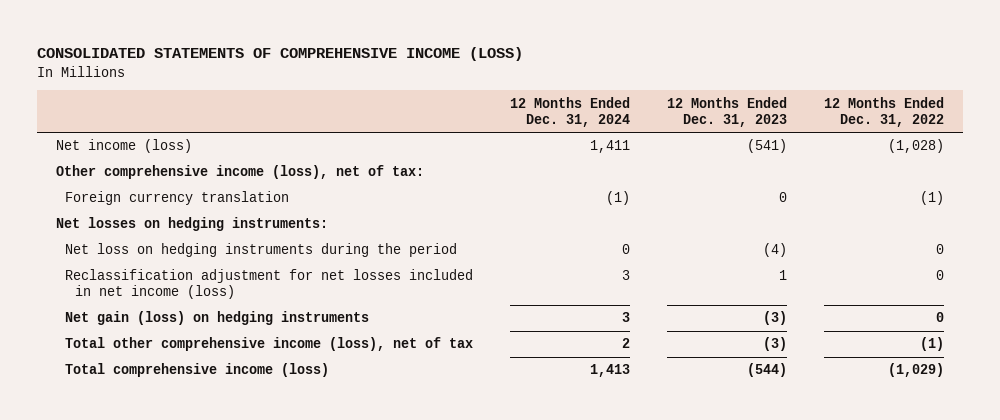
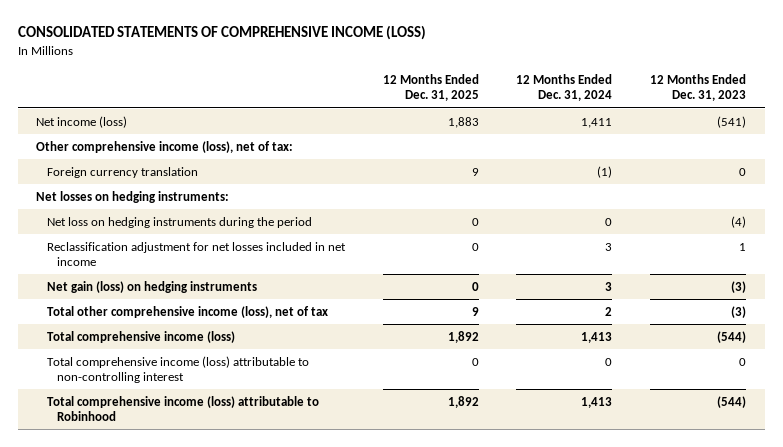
[824,96,945,127] 12 Months Ended Dec. 31, 2022 -> none
none -> [382,74,479,102] 12 Months Ended Dec. 31, 2025
[65,269,474,300] Reclassification adjustment for net losses included in net income (loss) -> [46,241,346,266] Reclassification adjustment for net losses included in net income
none -> [46,355,309,383] Total comprehensive income (loss) attributable to non-controlling interest
none -> [46,395,319,421] Total comprehensive income (loss) attributable to Robinhood

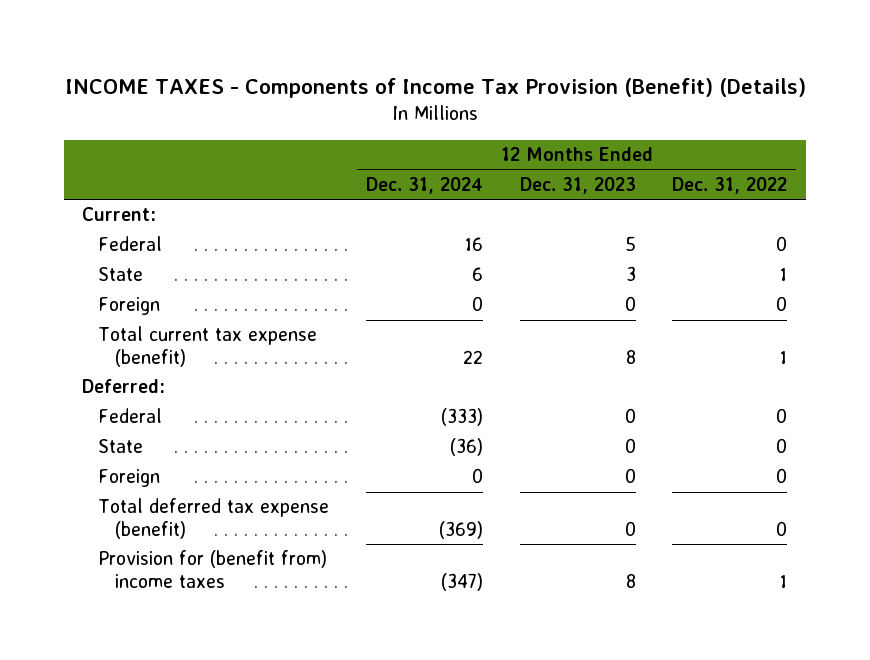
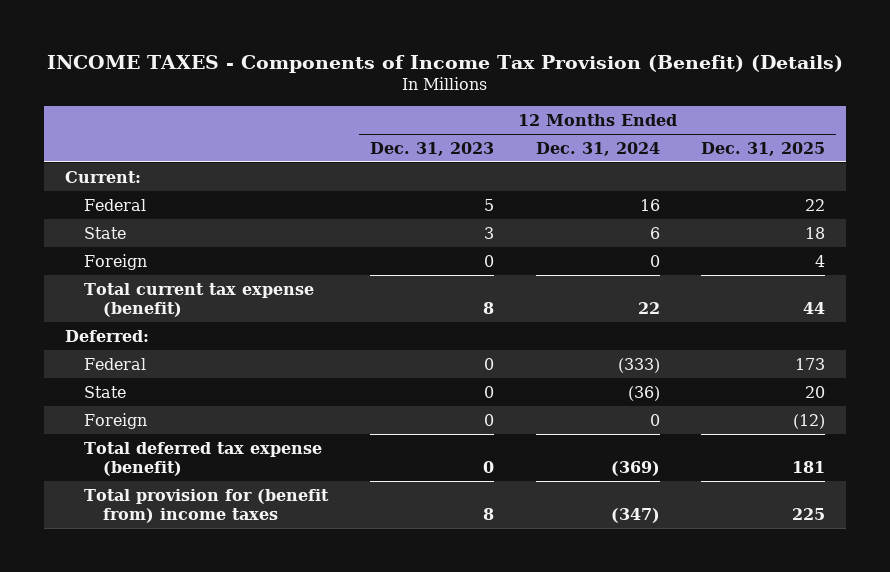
[672,176,788,194] Dec. 31, 2022 -> none
none -> [701,141,826,156] Dec. 31, 2025
[98,550,328,589] Provision for (benefit from) income taxes -> [83,488,329,524] Total provision for (benefit from) income taxes

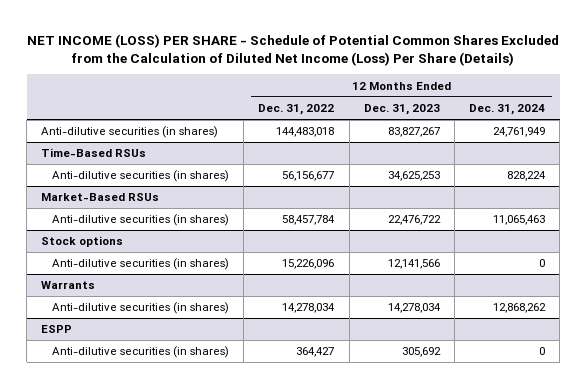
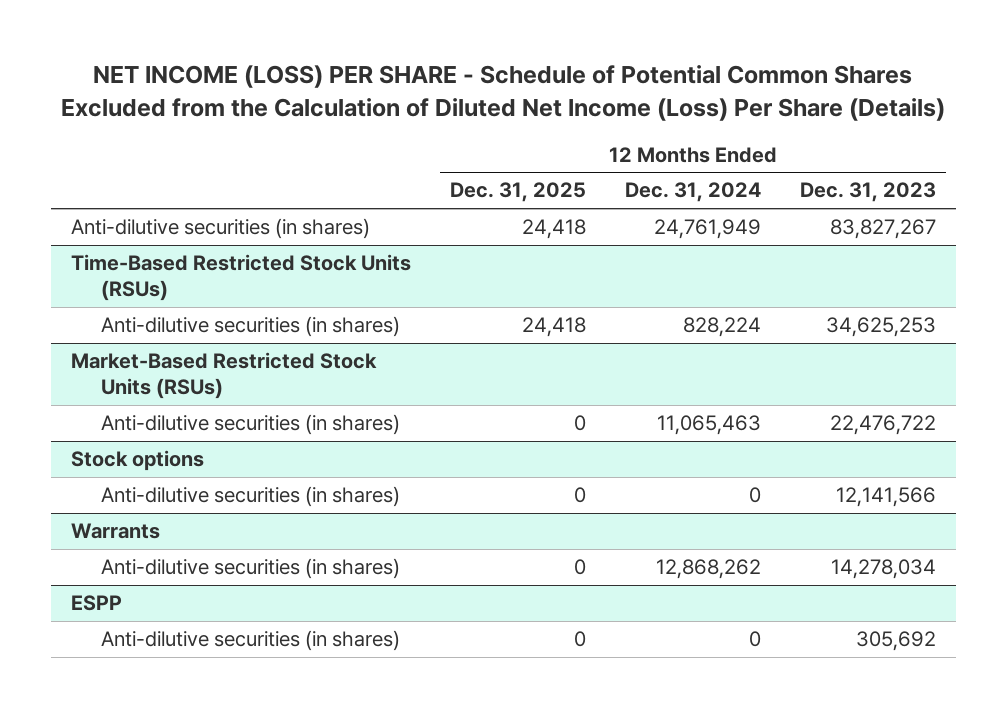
[258,104,335,116] Dec. 31, 2022 -> none
none -> [449,182,586,203] Dec. 31, 2025
[41,148,147,158] Time-Based RSUs -> [70,254,411,302] Time-Based Restricted Stock Units (RSUs)
[41,193,160,202] Market-Based RSUs -> [70,352,377,400] Market-Based Restricted Stock Units (RSUs)

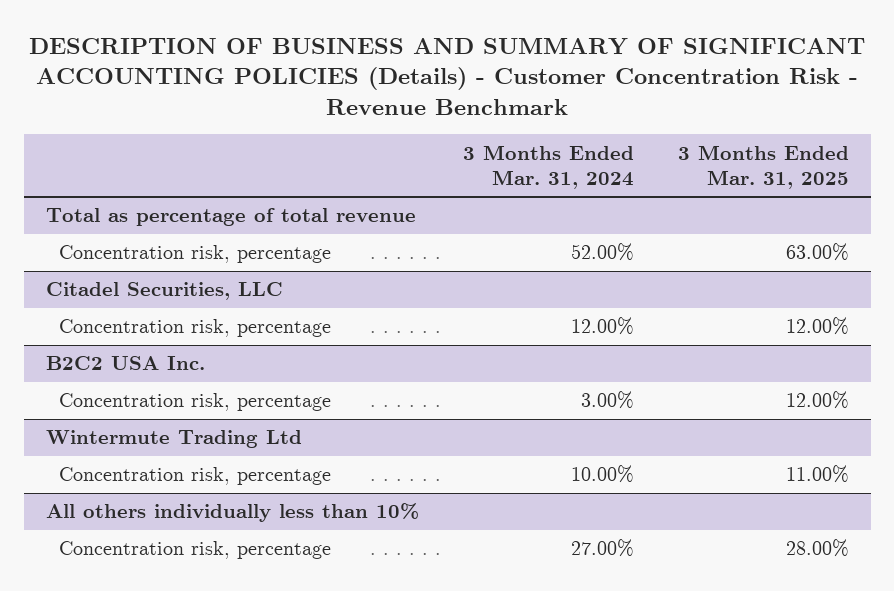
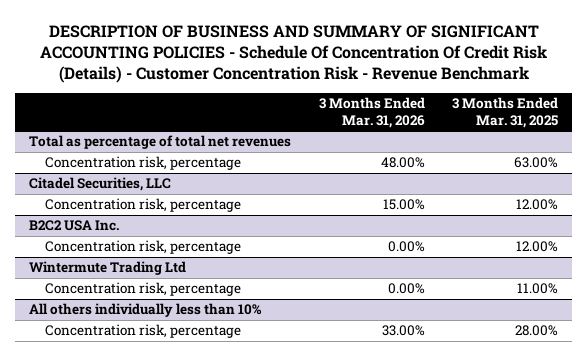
[29,37,866,115] DESCRIPTION OF BUSINESS AND SUMMARY OF SIGNIFICANT ACCOUNTING POLICIES (Details) - Customer Concentration Risk - Revenue Benchmark -> [39,24,547,84] DESCRIPTION OF BUSINESS AND SUMMARY OF SIGNIFICANT ACCOUNTING POLICIES - Schedule Of Concentration Of Credit Risk (Details) - Customer Concentration Risk - Revenue Benchmark
[462,144,634,189] 3 Months Ended Mar. 31, 2024 -> none
none -> [318,97,425,128] 3 Months Ended Mar. 31, 2026
[45,208,416,227] Total as percentage of total revenue -> [28,135,291,150] Total as percentage of total net revenues

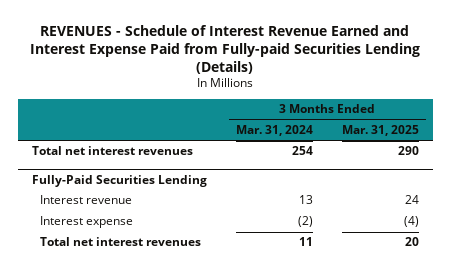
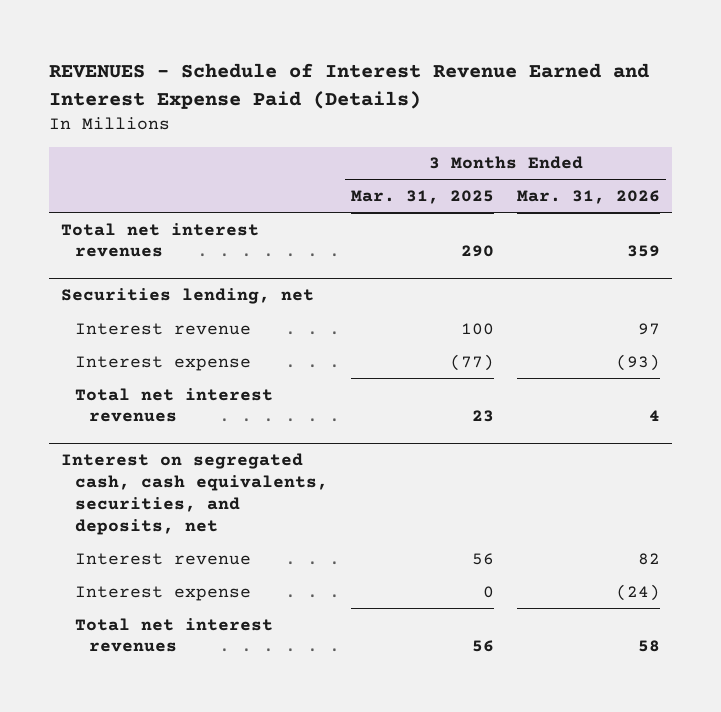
[30,24,421,74] REVENUES - Schedule of Interest Revenue Earned and Interest Expense Paid from Fully-paid Securities Lending (Details) -> [49,62,650,109] REVENUES - Schedule of Interest Revenue Earned and Interest Expense Paid (Details)
[235,124,313,136] Mar. 31, 2024 -> none
none -> [517,190,661,205] Mar. 31, 2026
[32,174,208,187] Fully-Paid Securities Lending -> none
none -> [60,288,314,305] Securities lending, net
[404,195,419,205] 24 -> [461,322,495,335] 100
[403,216,419,228] (4) -> [450,353,495,371] (77)
[404,237,419,247] 20 -> [472,410,495,423] 23
none -> [60,453,329,535] Interest on segregated cash, cash equivalents, securities, and deposits, net
none -> [75,552,252,565] Interest revenue
none -> [75,585,252,601] Interest expense
none -> [75,617,274,653] Total net interest revenues

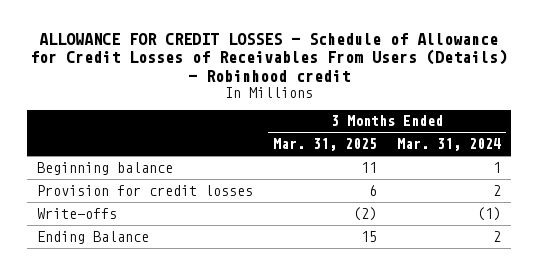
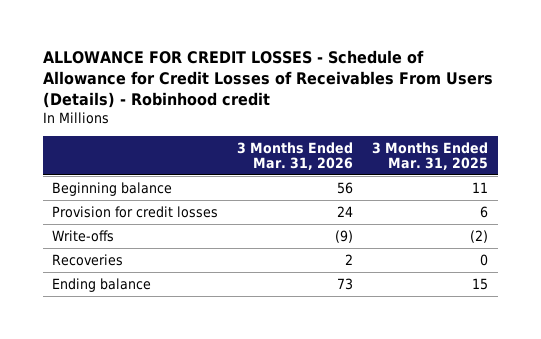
[396,138,501,152] Mar. 31, 2024 -> none
none -> [237,141,354,171] 3 Months Ended Mar. 31, 2026
none -> [52,253,124,266] Recoveries
[36,230,149,244] Ending Balance -> [52,277,152,292] Ending balance

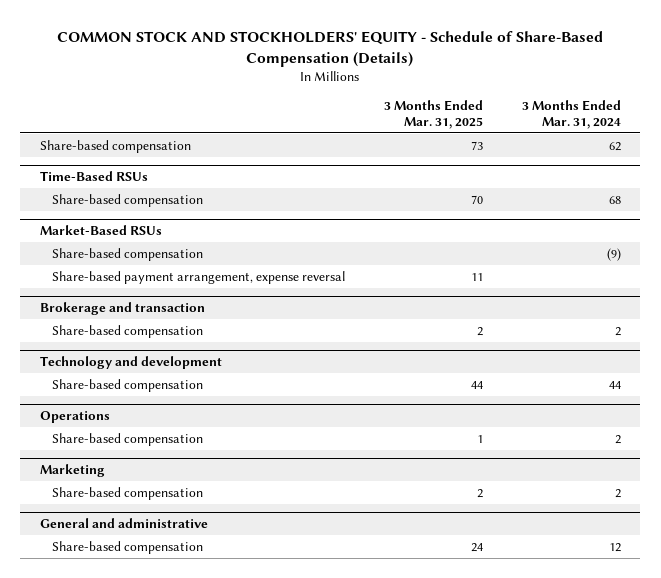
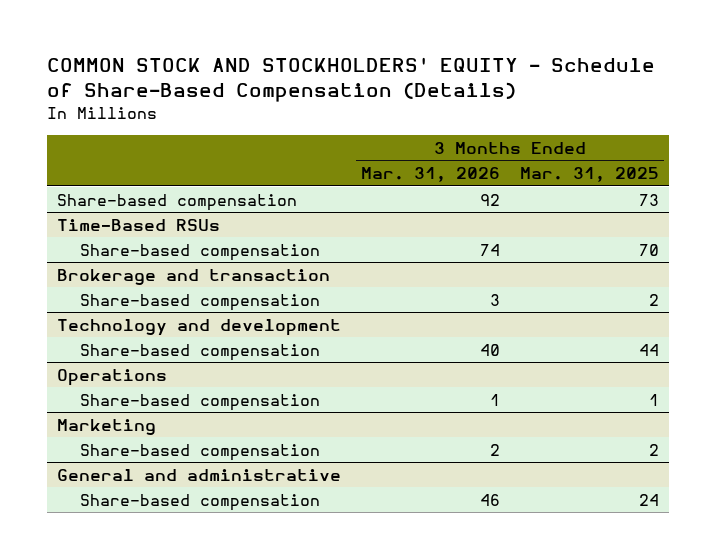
[521,100,621,130] 3 Months Ended Mar. 31, 2024 -> none
none -> [361,167,501,183] Mar. 31, 2026
[39,224,162,235] Market-Based RSUs -> none
[52,247,204,261] Share-based compensation -> none
[52,270,346,284] Share-based payment arrangement, expense reversal -> none

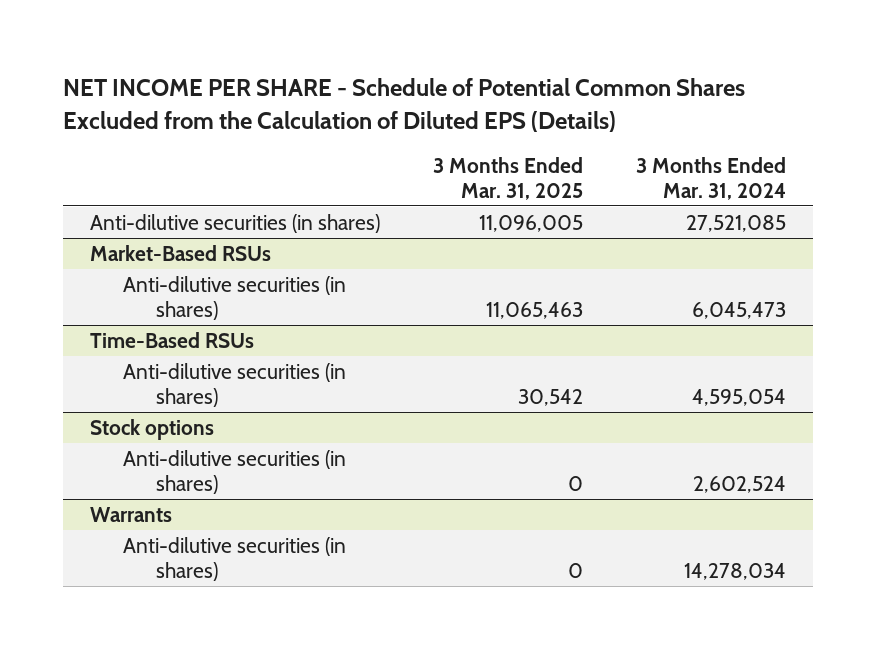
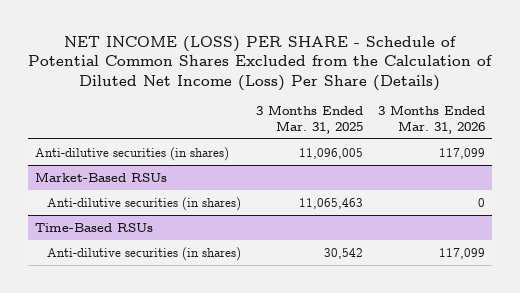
[63,78,746,132] NET INCOME PER SHARE - Schedule of Potential Common Shares Excluded from the Calculation of Diluted EPS (Details) -> [28,35,494,91] NET INCOME (LOSS) PER SHARE - Schedule of Potential Common Shares Excluded from the Calculation of Diluted Net Income (Loss) Per Share (Details)
[636,156,787,200] 3 Months Ended Mar. 31, 2024 -> none
none -> [377,104,485,134] 3 Months Ended Mar. 31, 2026
[90,418,215,440] Stock options -> none
[123,449,347,494] Anti-dilutive securities (in shares) -> none
[90,506,173,522] Warrants -> none
[123,536,347,581] Anti-dilutive securities (in shares) -> none

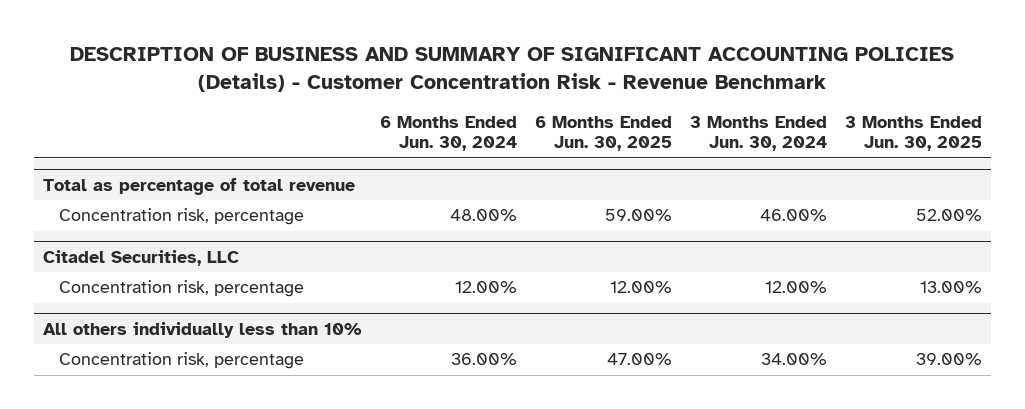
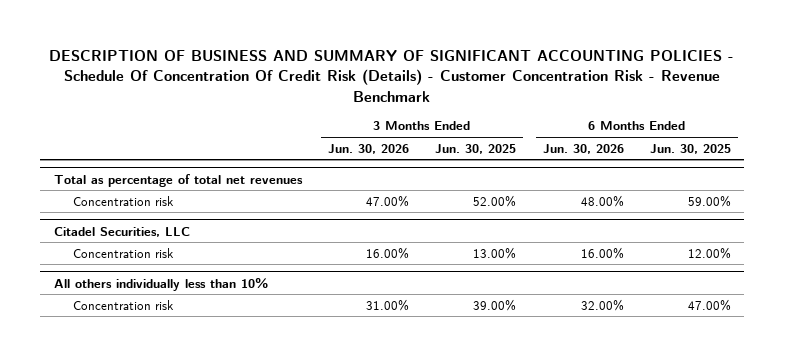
[70,47,955,92] DESCRIPTION OF BUSINESS AND SUMMARY OF SIGNIFICANT ACCOUNTING POLICIES (Details) - Customer Concentration Risk - Revenue Benchmark -> [49,49,735,102] DESCRIPTION OF BUSINESS AND SUMMARY OF SIGNIFICANT ACCOUNTING POLICIES - Schedule Of Concentration Of Credit Risk (Details) - Customer Concentration Risk - Revenue Benchmark
[379,115,517,152] 6 Months Ended Jun. 30, 2024 -> none
[689,115,827,152] 3 Months Ended Jun. 30, 2024 -> none
none -> [328,143,410,154] Jun. 30, 2026
none -> [542,143,624,154] Jun. 30, 2026
[42,177,355,195] Total as percentage of total revenue -> [53,173,303,187] Total as percentage of total net revenues
[58,208,304,226] Concentration risk, percentage -> [73,195,175,206] Concentration risk
[58,280,304,298] Concentration risk, percentage -> [73,247,175,258] Concentration risk
[58,352,304,370] Concentration risk, percentage -> [73,299,175,310] Concentration risk

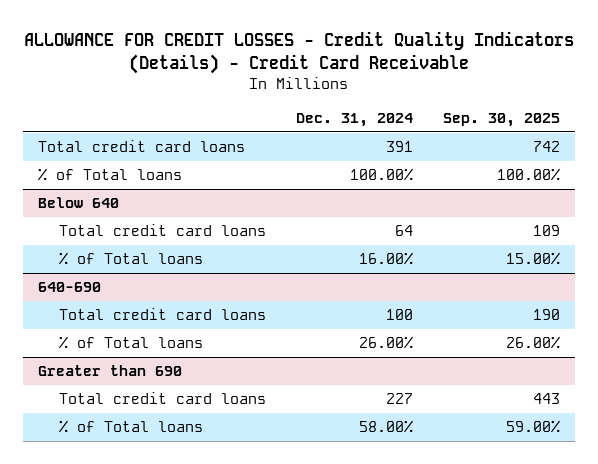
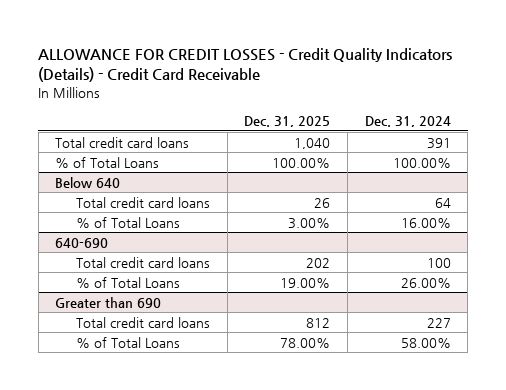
[442,112,560,127] Sep. 30, 2025 -> none
none -> [244,115,331,127] Dec. 31, 2025
[38,168,183,182] % of Total loans -> [55,156,160,168] % of Total Loans
[58,252,203,266] % of Total loans -> [75,216,180,228] % of Total Loans
[58,336,203,350] % of Total loans -> [75,276,180,288] % of Total Loans
[58,420,203,434] % of Total loans -> [75,336,180,348] % of Total Loans

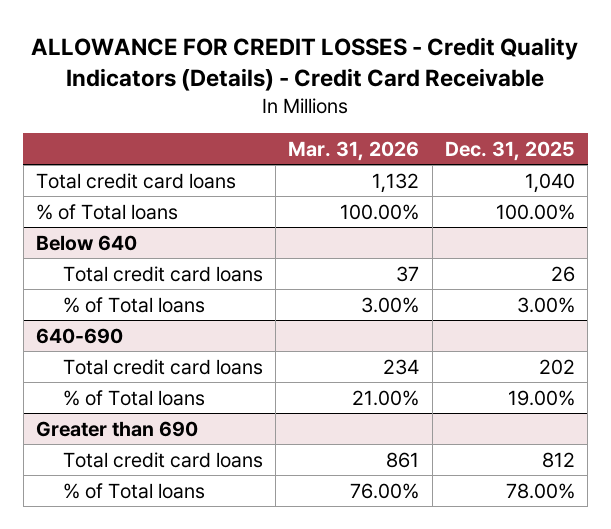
[364,115,451,127] Dec. 31, 2024 -> none
none -> [288,140,420,161] Mar. 31, 2026
[55,156,160,168] % of Total Loans -> [36,203,179,220] % of Total loans
[75,216,180,228] % of Total Loans -> [63,296,206,313] % of Total loans
[75,276,180,288] % of Total Loans -> [63,389,206,406] % of Total loans
[75,336,180,348] % of Total Loans -> [63,482,206,499] % of Total loans

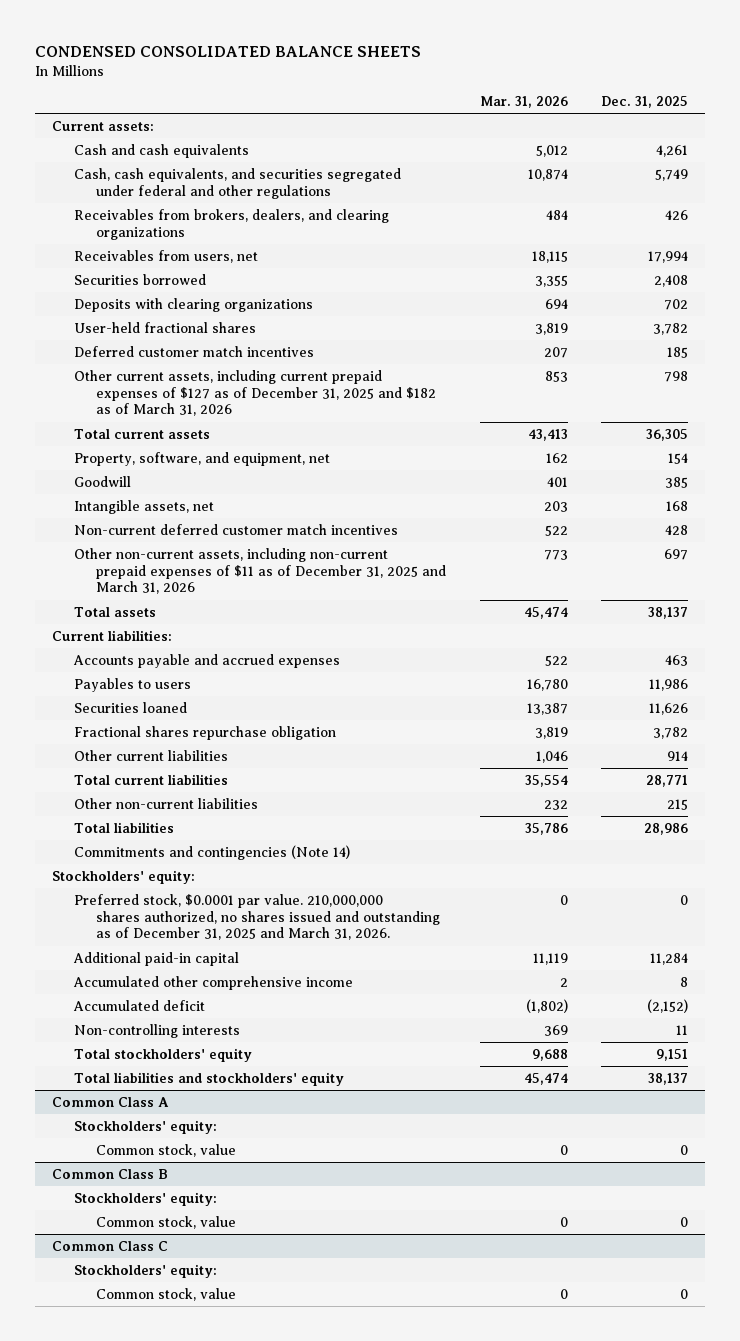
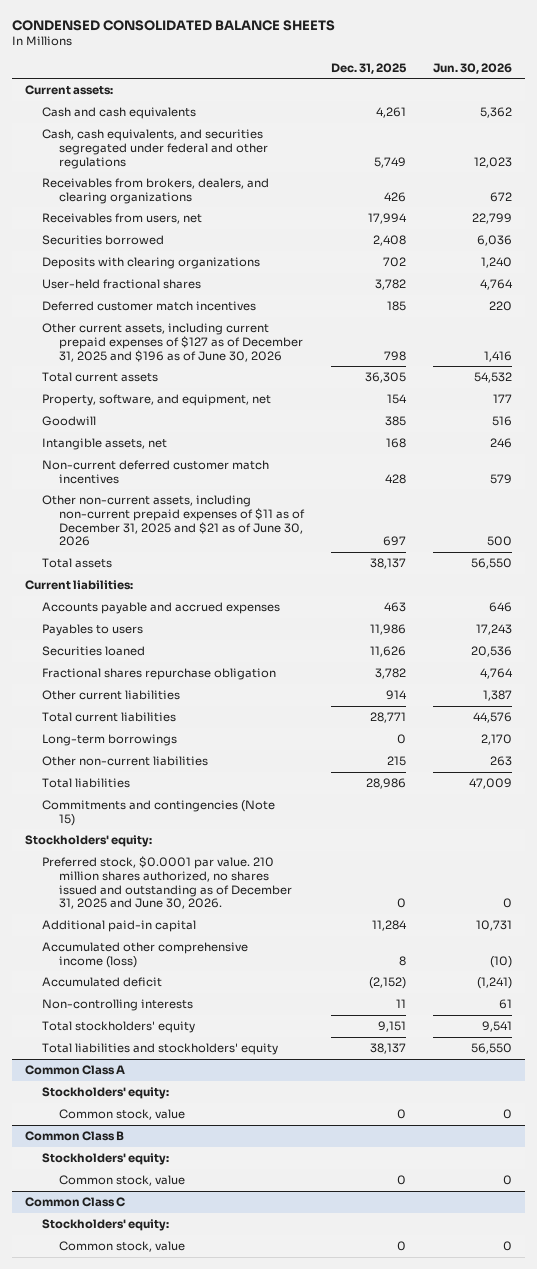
[479,96,568,109] Mar. 31, 2026 -> none
none -> [432,62,512,74] Jun. 30, 2026
[74,369,436,417] Other current assets, including current prepaid expenses of $127 as of December 31, 2025 and $182 as of March 31, 2026 -> [42,322,304,362] Other current assets, including current prepaid expenses of $127 as of December 31, 2025 and $196 as of June 30, 2026
[74,547,446,595] Other non-current assets, including non-current prepaid expenses of $11 as of December 31, 2025 and March 31, 2026 -> [42,494,306,547] Other non-current assets, including non-current prepaid expenses of $11 as of December 31, 2025 and $21 as of June 30, 2026
none -> [42,733,178,746] Long-term borrowings
[74,844,351,860] Commitments and contingencies (Note 14) -> [42,799,276,826] Commitments and contingencies (Note 15)
[74,893,440,941] Preferred stock, $0.0001 par value. 210,000,000 shares authorized, no shares issued and outstanding as of December 31, 2025 and March 31, 2026. -> [42,855,293,910] Preferred stock, $0.0001 par value. 210 million shares authorized, no shares issued and outstanding as of December 31, 2025 and June 30, 2026.
[73,975,354,990] Accumulated other comprehensive income -> [42,941,249,968] Accumulated other comprehensive income (loss)

